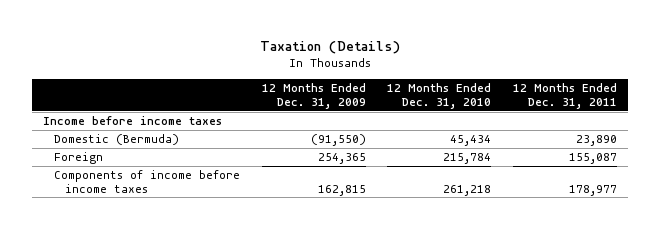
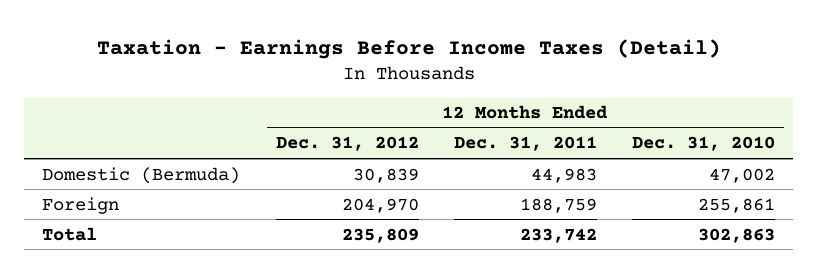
[260,41,401,55] Taxation (Details) -> [96,38,721,59] Taxation - Earnings Before Income Taxes (Detail)
[261,83,366,110] 12 Months Ended Dec. 31, 2009 -> none
none -> [275,136,419,152] Dec. 31, 2012
[43,115,223,125] Income before income taxes -> none
[54,169,241,193] Components of income before income taxes -> none
[450,134,492,146] 45,434 -> [709,167,776,183] 47,002
[575,134,617,146] 23,890 -> [530,167,597,183] 44,983
[443,152,492,164] 215,784 -> [698,197,776,213] 255,861
[568,152,617,164] 155,087 -> [519,197,597,213] 188,759
none -> [42,226,98,241] Total

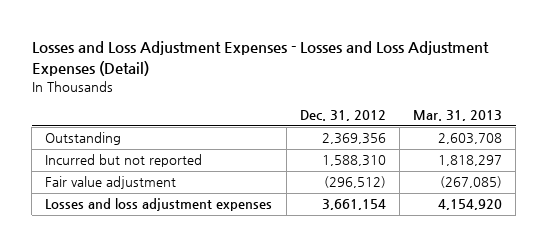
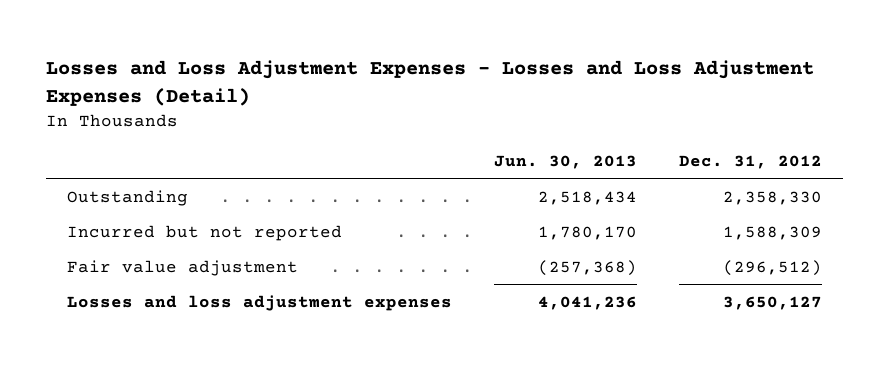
[412,110,502,122] Mar. 31, 2013 -> none
none -> [493,154,637,169] Jun. 30, 2013
[321,133,386,145] 2,369,356 -> [722,190,822,205] 2,358,330
[321,155,386,167] 1,588,310 -> [722,225,822,240] 1,588,309
[321,199,386,211] 3,661,154 -> [722,295,822,310] 3,650,127

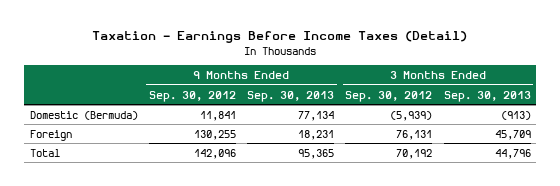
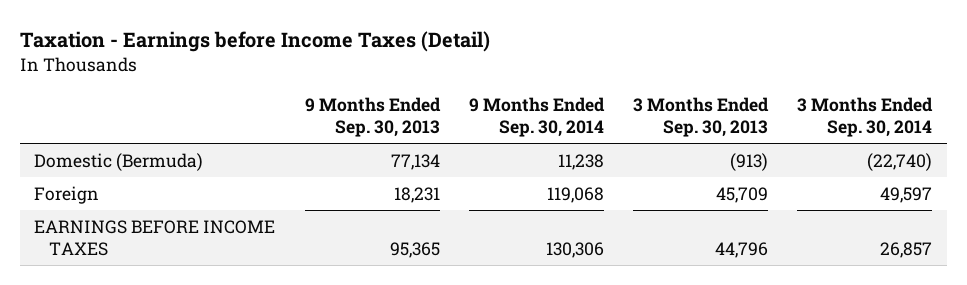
[92,31,468,44] Taxation - Earnings Before Income Taxes (Detail) -> [19,30,490,52] Taxation - Earnings before Income Taxes (Detail)
[148,90,236,102] Sep. 30, 2012 -> none
[345,90,433,102] Sep. 30, 2012 -> none
none -> [468,96,605,138] 9 Months Ended Sep. 30, 2014
none -> [797,96,934,138] 3 Months Ended Sep. 30, 2014
[29,148,60,157] Total -> [34,219,276,257] EARNINGS BEFORE INCOME TAXES

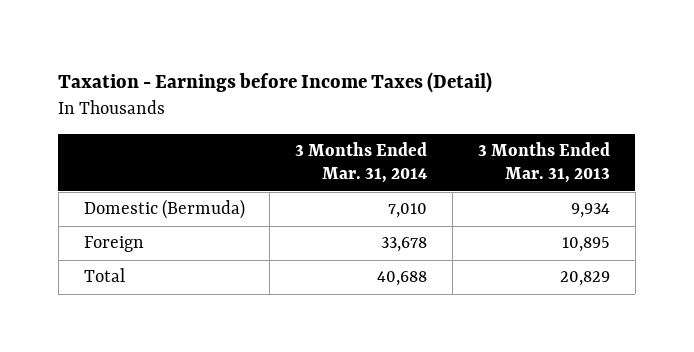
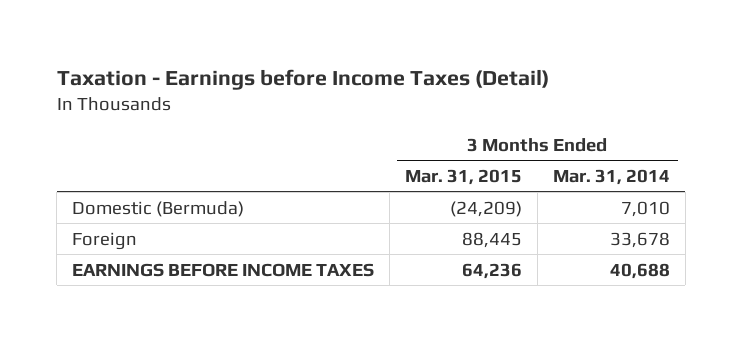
[477,142,610,184] 3 Months Ended Mar. 31, 2013 -> none
none -> [405,168,523,185] Mar. 31, 2015
[83,268,125,283] Total -> [72,262,375,277] EARNINGS BEFORE INCOME TAXES

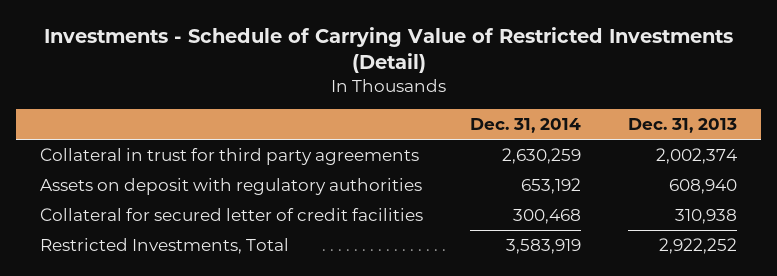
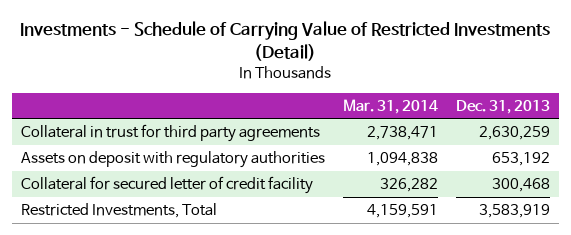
[470,118,582,134] Dec. 31, 2014 -> none
none -> [342,98,438,114] Mar. 31, 2014
[656,147,738,164] 2,002,374 -> [478,126,550,141] 2,630,259
[669,178,738,194] 608,940 -> [491,152,550,167] 653,192
[39,207,423,221] Collateral for secured letter of credit facilities -> [21,176,314,195] Collateral for secured letter of credit facility
[675,208,738,224] 310,938 -> [491,178,550,193] 300,468
[659,237,738,254] 2,922,252 -> [478,204,550,219] 3,583,919

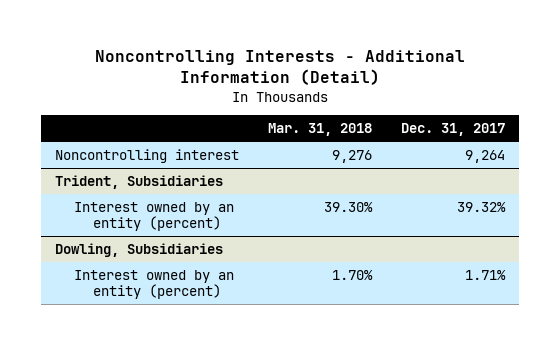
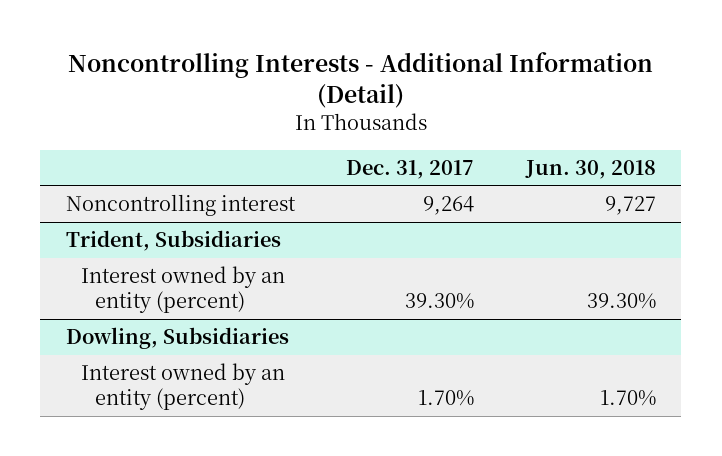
[268,123,373,137] Mar. 31, 2018 -> none
none -> [524,159,656,179] Jun. 30, 2018
[456,201,506,212] 39.32% -> [405,293,475,310] 39.30%
[464,269,506,280] 1.71% -> [418,390,475,407] 1.70%

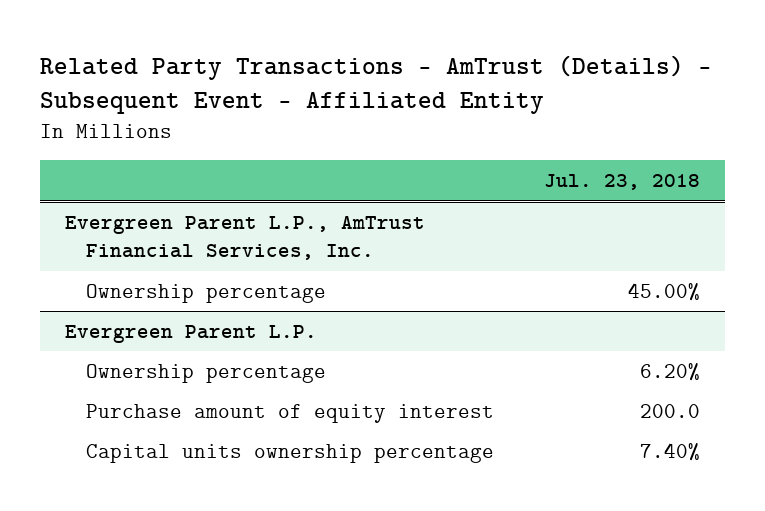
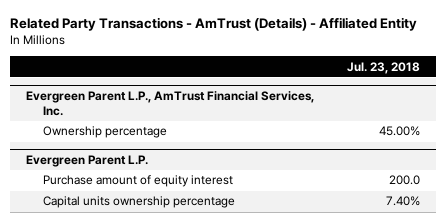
[39,54,712,115] Related Party Transactions - AmTrust (Details) - Subsequent Event - Affiliated Entity -> [10,17,418,32] Related Party Transactions - AmTrust (Details) - Affiliated Entity
[85,363,326,383] Ownership percentage -> none

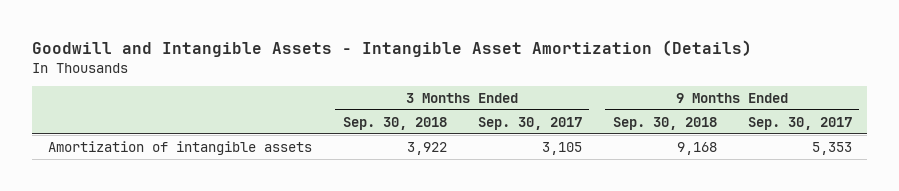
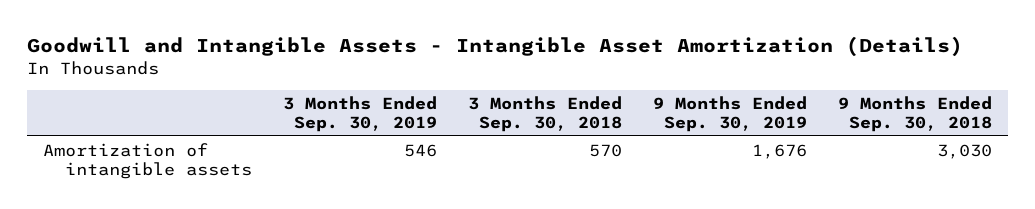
[477,116,582,130] Sep. 30, 2017 -> none
[747,116,852,130] Sep. 30, 2017 -> none
none -> [282,96,437,133] 3 Months Ended Sep. 30, 2019
none -> [652,96,807,133] 9 Months Ended Sep. 30, 2019
[406,141,447,155] 3,922 -> [588,143,622,157] 570
[676,141,717,155] 9,168 -> [937,143,993,159] 3,030

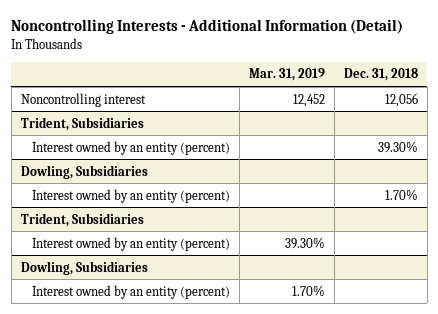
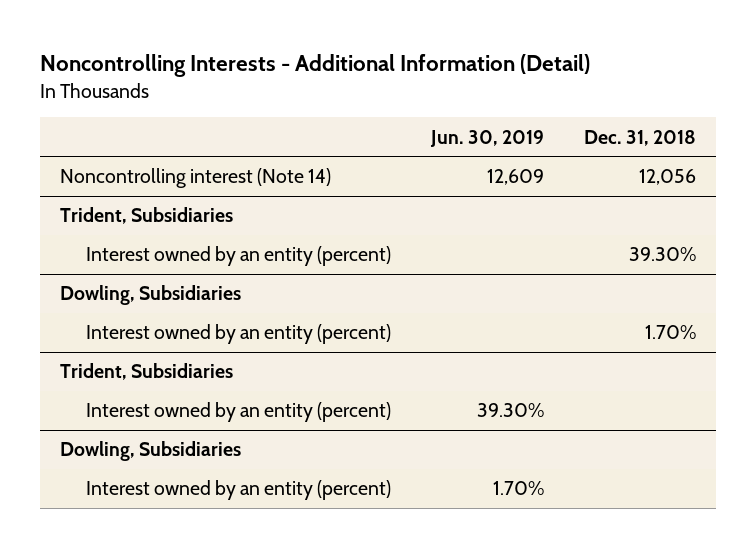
[248,68,325,82] Mar. 31, 2019 -> none
none -> [429,129,544,147] Jun. 30, 2019
[20,92,146,107] Noncontrolling interest -> [60,168,332,189] Noncontrolling interest (Note 14)

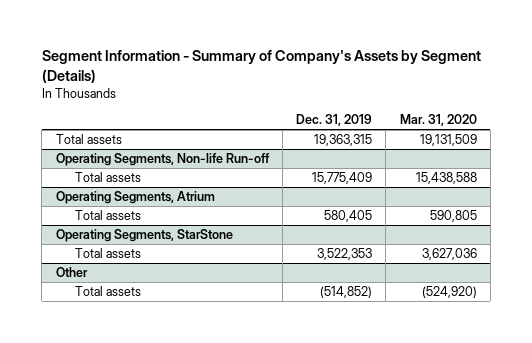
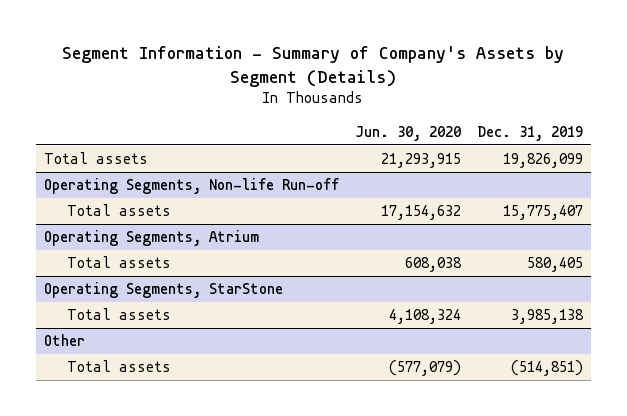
[399,114,477,127] Mar. 31, 2020 -> none
none -> [354,125,461,141] Jun. 30, 2020
[314,133,373,146] 19,363,315 -> [502,153,583,169] 19,826,099
[312,171,373,184] 15,775,409 -> [502,205,583,221] 15,775,407
[317,247,373,260] 3,522,353 -> [510,309,584,325] 3,985,138
[320,285,373,298] (514,852) -> [510,360,583,377] (514,851)

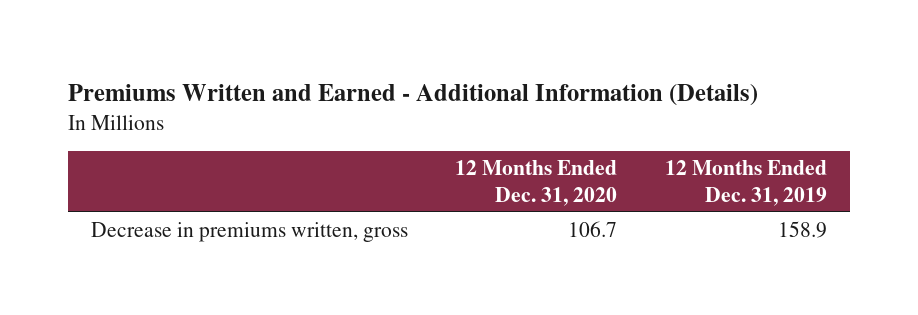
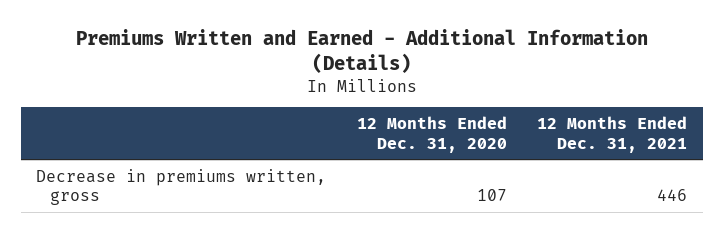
[664,159,827,206] 12 Months Ended Dec. 31, 2019 -> none
none -> [537,116,688,153] 12 Months Ended Dec. 31, 2021
[568,221,618,238] 106.7 -> [476,189,507,202] 107

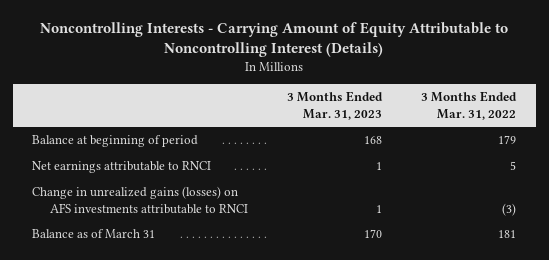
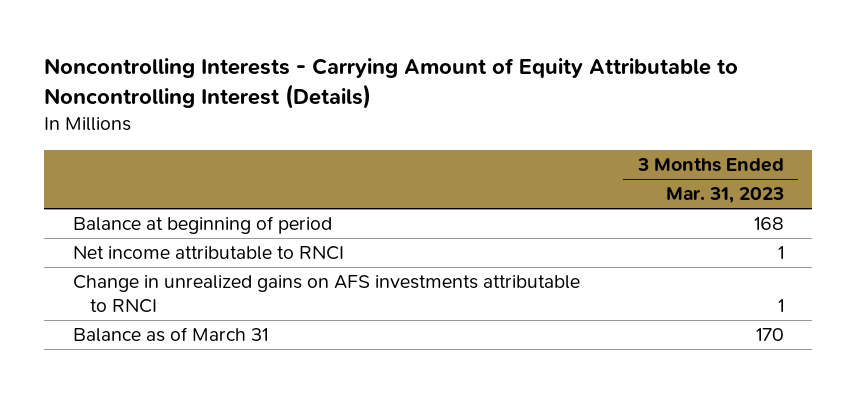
[421,91,518,120] 3 Months Ended Mar. 31, 2022 -> none
[32,161,212,174] Net earnings attributable to RNCI -> [73,246,345,261] Net income attributable to RNCI
[32,186,248,214] Change in unrealized gains (losses) on AFS investments attributable to RNCI -> [73,275,581,314] Change in unrealized gains on AFS investments attributable to RNCI

